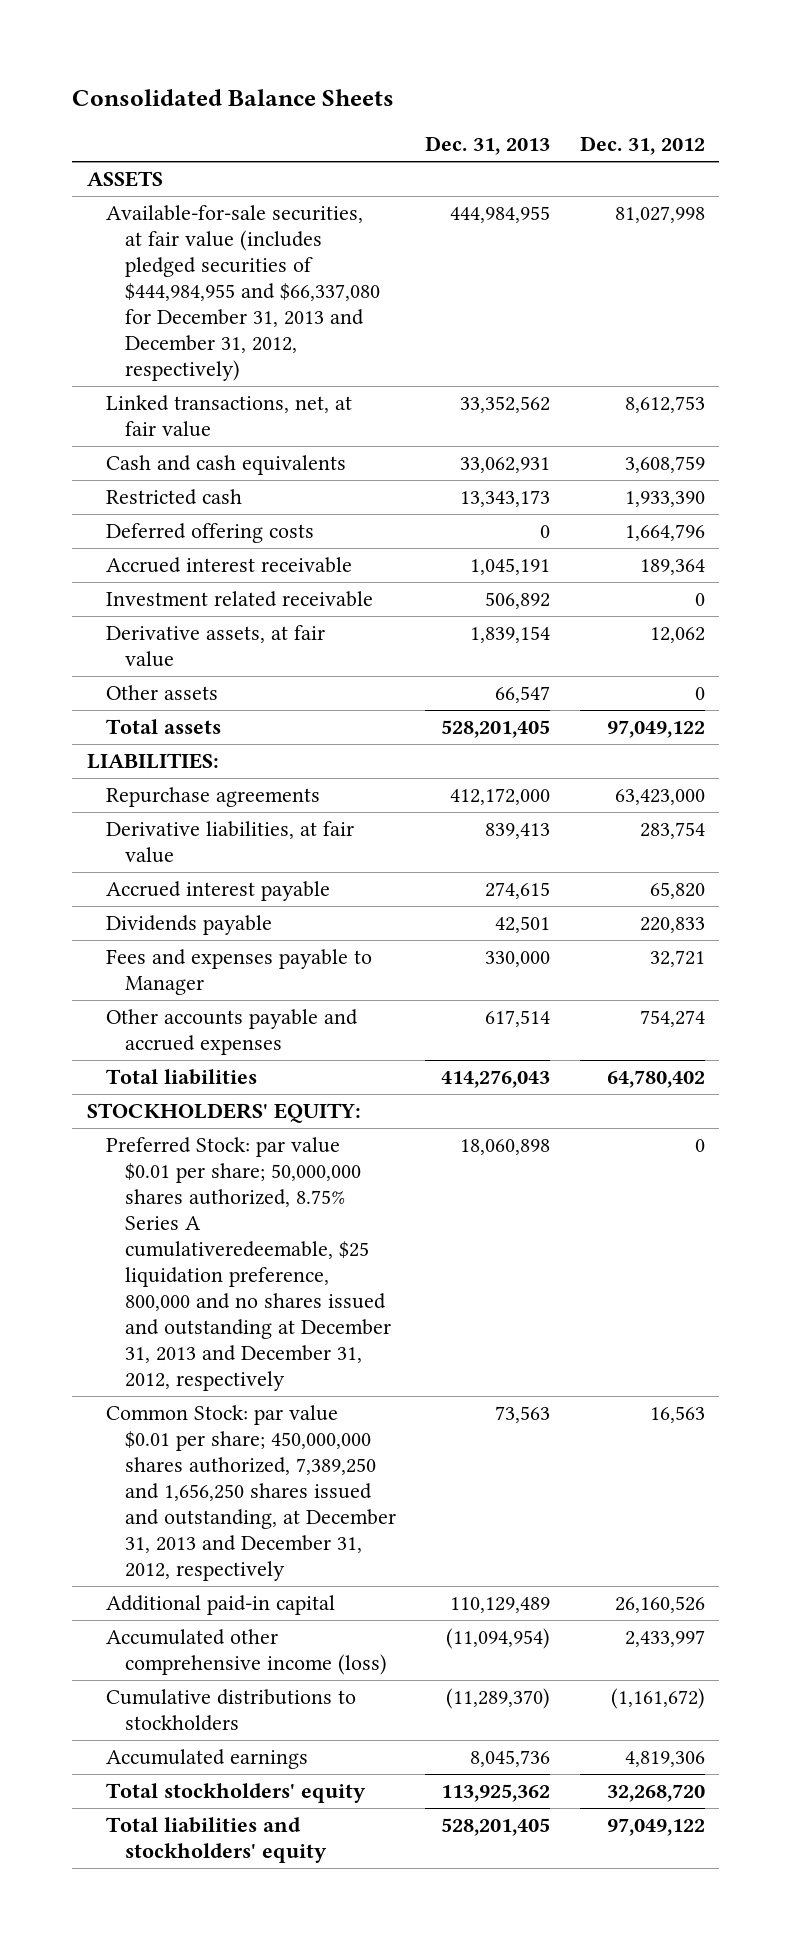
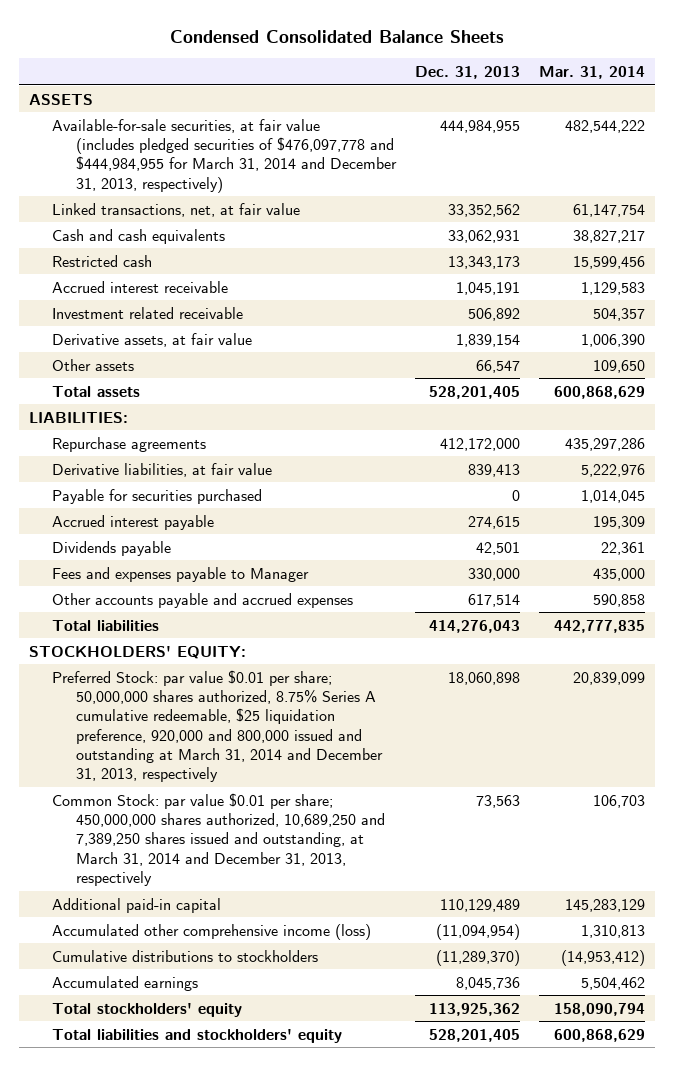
[71,88,394,106] Consolidated Balance Sheets -> [169,30,504,44] Condensed Consolidated Balance Sheets
[579,136,705,156] Dec. 31, 2012 -> none
none -> [539,66,646,80] Mar. 31, 2014
[105,205,380,381] Available-for-sale securities, at fair value (includes pledged securities of $444,984,955 and $66,337,080 for December 31, 2013 and December 31, 2012, respectively) -> [52,118,397,193] Available-for-sale securities, at fair value (includes pledged securities of $476,097,778 and $444,984,955 for March 31, 2014 and December 31, 2013, respectively)
[105,523,314,544] Deferred offering costs -> none
none -> [52,488,263,504] Payable for securities purchased
[105,1137,391,1391] Preferred Stock: par value $0.01 per share; 50,000,000 shares authorized, 8.75% Series A cumulativeredeemable, $25 liquidation preference, 800,000 and no shares issued and outstanding at December 31, 2013 and December 31, 2012, respectively -> [52,669,383,783] Preferred Stock: par value $0.01 per share; 50,000,000 shares authorized, 8.75% Series A cumulative redeemable, $25 liquidation preference, 920,000 and 800,000 issued and outstanding at March 31, 2014 and December 31, 2013, respectively
[105,1405,396,1581] Common Stock: par value $0.01 per share; 450,000,000 shares authorized, 7,389,250 and 1,656,250 shares issued and outstanding, at December 31, 2013 and December 31, 2012, respectively -> [52,792,385,886] Common Stock: par value $0.01 per share; 450,000,000 shares authorized, 10,689,250 and 7,389,250 shares issued and outstanding, at March 31, 2014 and December 31, 2013, respectively

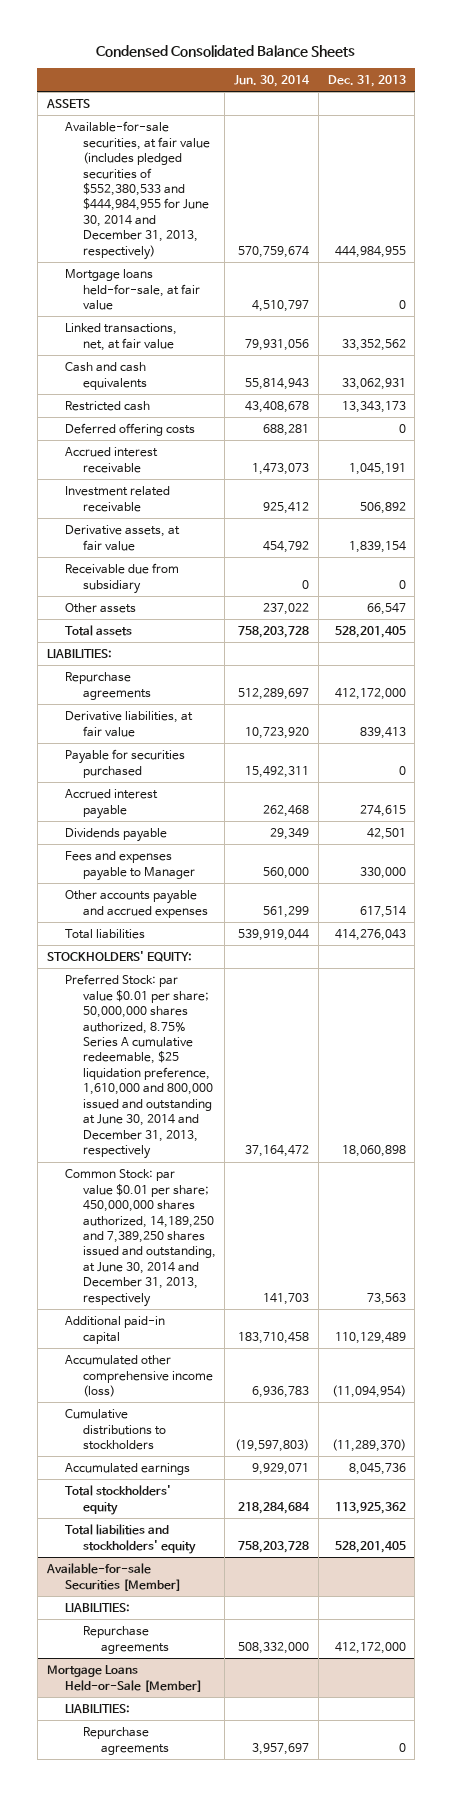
[539,66,646,80] Mar. 31, 2014 -> none
none -> [234,75,311,88] Jun. 30, 2014
[52,118,397,193] Available-for-sale securities, at fair value (includes pledged securities of $476,097,778 and $444,984,955 for March 31, 2014 and December 31, 2013, respectively) -> [64,121,210,260] Available-for-sale securities, at fair value (includes pledged securities of $552,380,533 and $444,984,955 for June 30, 2014 and December 31, 2013, respectively)
none -> [64,269,200,311] Mortgage loans held-for-sale, at fair value
none -> [64,423,195,437] Deferred offering costs
none -> [64,563,179,594] Receivable due from subsidiary
[52,669,383,783] Preferred Stock: par value $0.01 per share; 50,000,000 shares authorized, 8.75% Series A cumulative redeemable, $25 liquidation preference, 920,000 and 800,000 issued and outstanding at March 31, 2014 and December 31, 2013, respectively -> [64,974,213,1160] Preferred Stock: par value $0.01 per share; 50,000,000 shares authorized, 8.75% Series A cumulative redeemable, $25 liquidation preference, 1,610,000 and 800,000 issued and outstanding at June 30, 2014 and December 31, 2013, respectively
[52,792,385,886] Common Stock: par value $0.01 per share; 450,000,000 shares authorized, 10,689,250 and 7,389,250 shares issued and outstanding, at March 31, 2014 and December 31, 2013, respectively -> [64,1169,216,1307] Common Stock: par value $0.01 per share; 450,000,000 shares authorized, 14,189,250 and 7,389,250 shares issued and outstanding, at June 30, 2014 and December 31, 2013, respectively
none -> [45,1563,181,1591] Available-for-sale Securities [Member]
none -> [64,1603,130,1614] LIABILITIES:
none -> [82,1626,169,1654] Repurchase agreements
none -> [46,1665,202,1692] Mortgage Loans Held-or-Sale [Member]
none -> [64,1704,130,1715] LIABILITIES:
none -> [82,1727,169,1755] Repurchase agreements

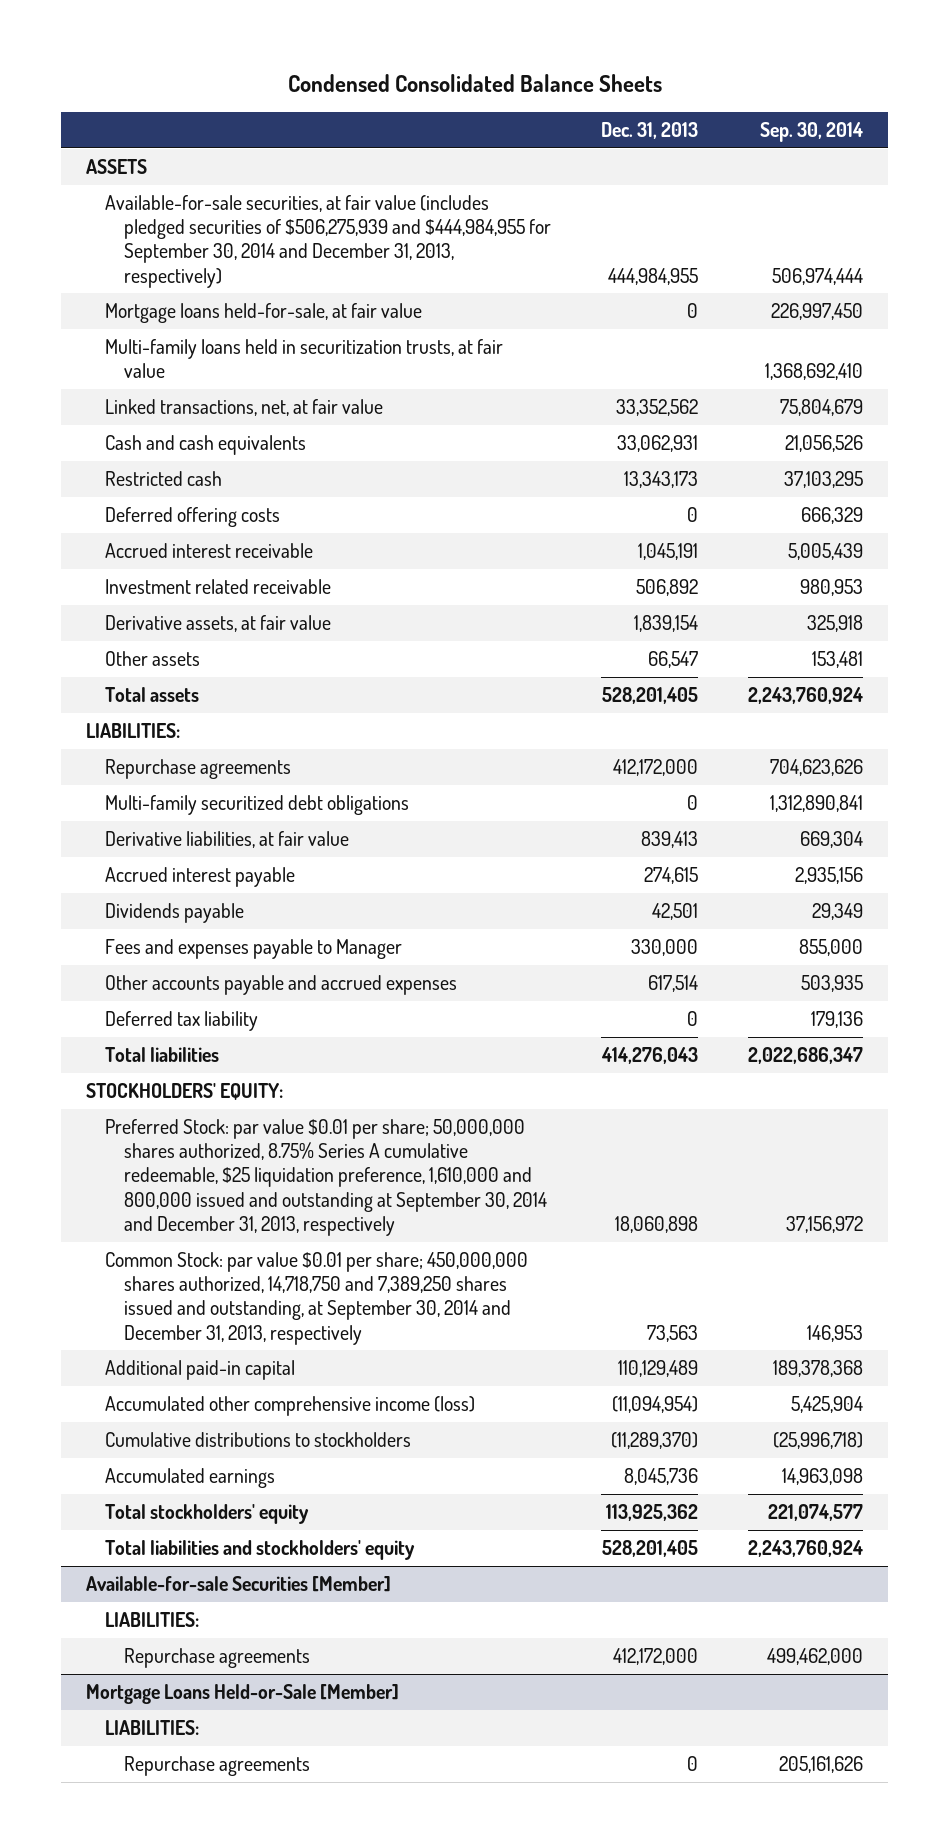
[234,75,311,88] Jun. 30, 2014 -> none
none -> [760,121,864,142] Sep. 30, 2014
[64,121,210,260] Available-for-sale securities, at fair value (includes pledged securities of $552,380,533 and $444,984,955 for June 30, 2014 and December 31, 2013, respectively) -> [105,195,551,288] Available-for-sale securities, at fair value (includes pledged securities of $506,275,939 and $444,984,955 for September 30, 2014 and December 31, 2013, respectively)
none -> [105,339,504,379] Multi-family loans held in securitization trusts, at fair value
[64,563,179,594] Receivable due from subsidiary -> none
none -> [105,795,410,816] Multi-family securitized debt obligations
[64,749,185,778] Payable for securities purchased -> none
none -> [105,1011,259,1032] Deferred tax liability
[64,974,213,1160] Preferred Stock: par value $0.01 per share; 50,000,000 shares authorized, 8.75% Series A cumulative redeemable, $25 liquidation preference, 1,610,000 and 800,000 issued and outstanding at June 30, 2014 and December 31, 2013, respectively -> [105,1119,547,1236] Preferred Stock: par value $0.01 per share; 50,000,000 shares authorized, 8.75% Series A cumulative redeemable, $25 liquidation preference, 1,610,000 and 800,000 issued and outstanding at September 30, 2014 and December 31, 2013, respectively
[64,1169,216,1307] Common Stock: par value $0.01 per share; 450,000,000 shares authorized, 14,189,250 and 7,389,250 shares issued and outstanding, at June 30, 2014 and December 31, 2013, respectively -> [105,1252,529,1345] Common Stock: par value $0.01 per share; 450,000,000 shares authorized, 14,718,750 and 7,389,250 shares issued and outstanding, at September 30, 2014 and December 31, 2013, respectively

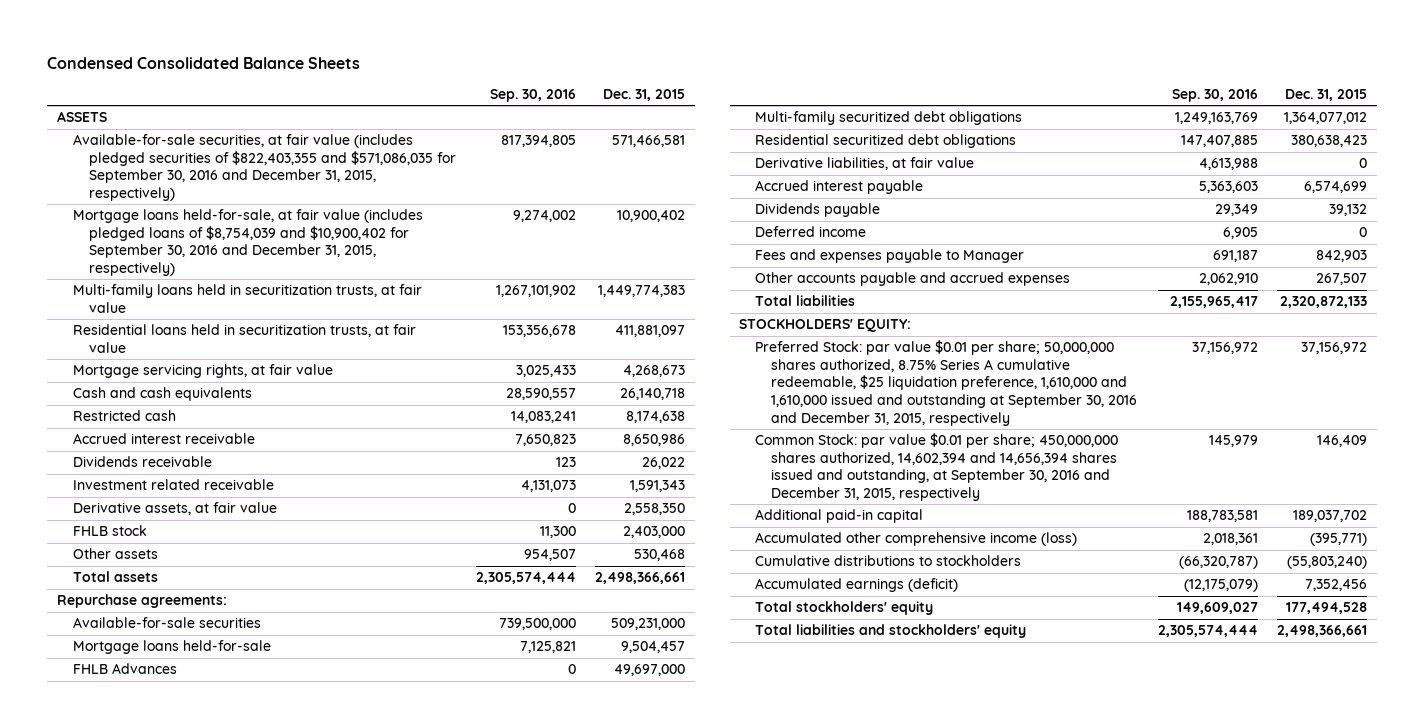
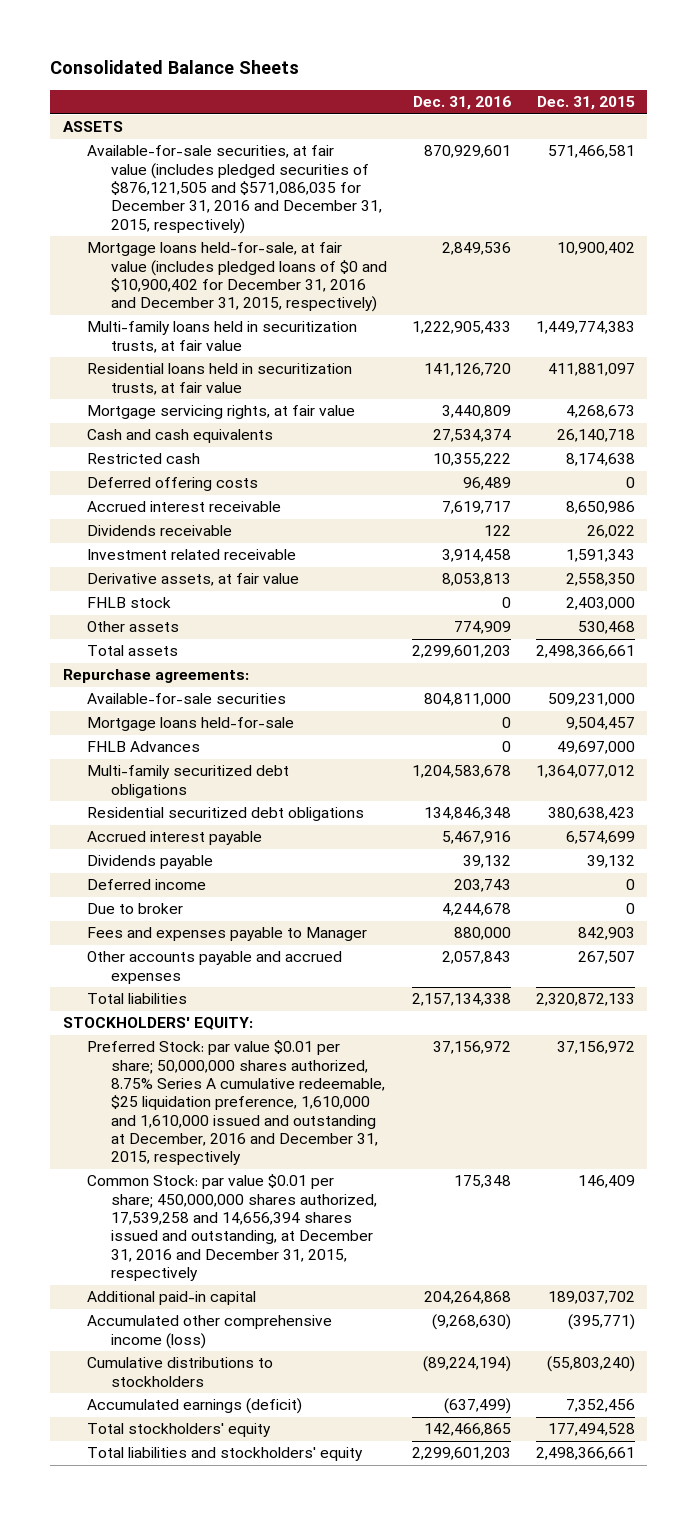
[47,57,361,70] Condensed Consolidated Balance Sheets -> [50,60,300,75] Consolidated Balance Sheets
[489,89,576,103] Sep. 30, 2016 -> none
none -> [413,96,512,111] Dec. 31, 2016
[73,134,457,201] Available-for-sale securities, at fair value (includes pledged securities of $822,403,355 and $571,086,035 for September 30, 2016 and December 31, 2015, respectively) -> [87,145,383,234] Available-for-sale securities, at fair value (includes pledged securities of $876,121,505 and $571,086,035 for December 31, 2016 and December 31, 2015, respectively)
[73,209,424,276] Mortgage loans held-for-sale, at fair value (includes pledged loans of $8,754,039 and $10,900,402 for September 30, 2016 and December 31, 2015, respectively) -> [87,242,388,313] Mortgage loans held-for-sale, at fair value (includes pledged loans of $0 and $10,900,402 for December 31, 2016 and December 31, 2015, respectively)
none -> [87,477,259,492] Deferred offering costs
[755,157,975,171] Derivative liabilities, at fair value -> none
none -> [87,903,184,915] Due to broker
[755,340,1138,426] Preferred Stock: par value $0.01 per share; 50,000,000 shares authorized, 8.75% Series A cumulative redeemable, $25 liquidation preference, 1,610,000 and 1,610,000 issued and outstanding at September 30, 2016 and December 31, 2015, respectively -> [87,1040,386,1166] Preferred Stock: par value $0.01 per share; 50,000,000 shares authorized, 8.75% Series A cumulative redeemable, $25 liquidation preference, 1,610,000 and 1,610,000 issued and outstanding at December, 2016 and December 31, 2015, respectively
[755,433,1119,501] Common Stock: par value $0.01 per share; 450,000,000 shares authorized, 14,602,394 and 14,656,394 shares issued and outstanding, at September 30, 2016 and December 31, 2015, respectively -> [87,1174,378,1282] Common Stock: par value $0.01 per share; 450,000,000 shares authorized, 17,539,258 and 14,656,394 shares issued and outstanding, at December 31, 2016 and December 31, 2015, respectively

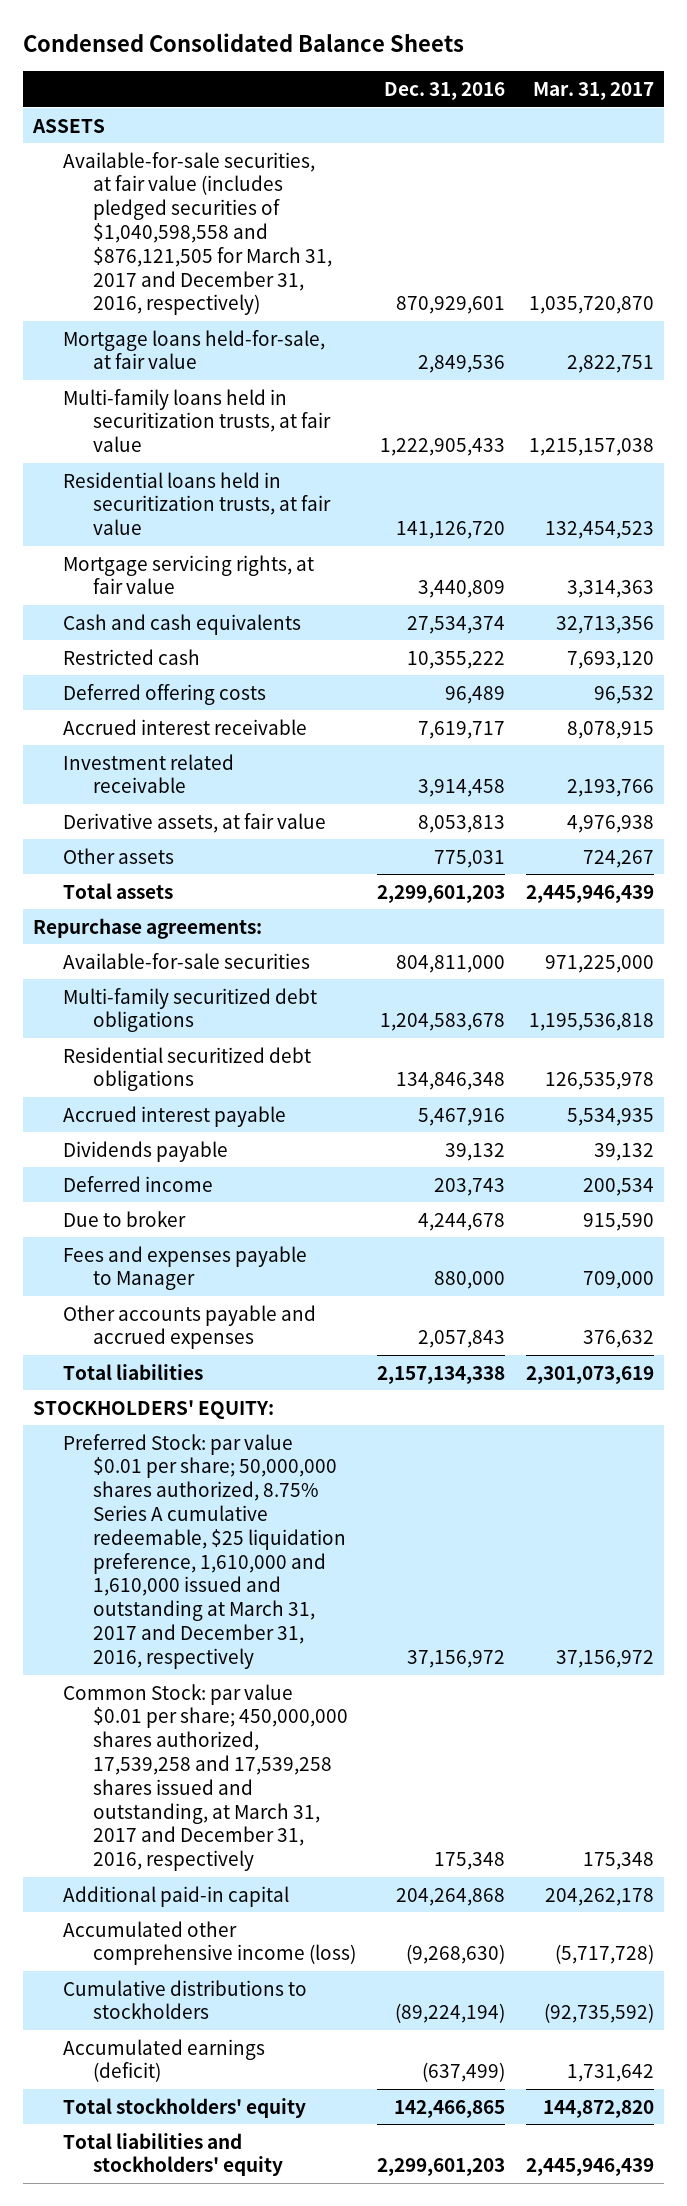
[50,60,300,75] Consolidated Balance Sheets -> [22,33,464,53] Condensed Consolidated Balance Sheets
[537,96,636,111] Dec. 31, 2015 -> none
none -> [532,81,654,100] Mar. 31, 2017
[87,145,383,234] Available-for-sale securities, at fair value (includes pledged securities of $876,121,505 and $571,086,035 for December 31, 2016 and December 31, 2015, respectively) -> [63,151,333,316] Available-for-sale securities, at fair value (includes pledged securities of $1,040,598,558 and $876,121,505 for March 31, 2017 and December 31, 2016, respectively)
[87,242,388,313] Mortgage loans held-for-sale, at fair value (includes pledged loans of $0 and $10,900,402 for December 31, 2016 and December 31, 2015, respectively) -> [63,329,326,370] Mortgage loans held-for-sale, at fair value
[87,525,233,537] Dividends receivable -> none
[87,597,172,609] FHLB stock -> none
[454,621,512,635] 774,909 -> [433,849,505,868] 775,031
[87,717,295,732] Mortgage loans held-for-sale -> none
[87,741,201,753] FHLB Advances -> none
[87,1040,386,1166] Preferred Stock: par value $0.01 per share; 50,000,000 shares authorized, 8.75% Series A cumulative redeemable, $25 liquidation preference, 1,610,000 and 1,610,000 issued and outstanding at December, 2016 and December 31, 2015, respectively -> [63,1433,347,1669] Preferred Stock: par value $0.01 per share; 50,000,000 shares authorized, 8.75% Series A cumulative redeemable, $25 liquidation preference, 1,610,000 and 1,610,000 issued and outstanding at March 31, 2017 and December 31, 2016, respectively
[87,1174,378,1282] Common Stock: par value $0.01 per share; 450,000,000 shares authorized, 17,539,258 and 14,656,394 shares issued and outstanding, at December 31, 2016 and December 31, 2015, respectively -> [63,1683,349,1872] Common Stock: par value $0.01 per share; 450,000,000 shares authorized, 17,539,258 and 17,539,258 shares issued and outstanding, at March 31, 2017 and December 31, 2016, respectively

